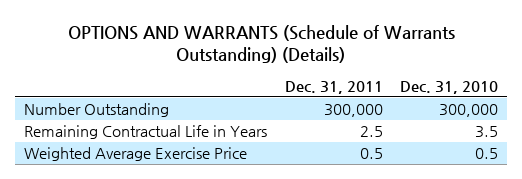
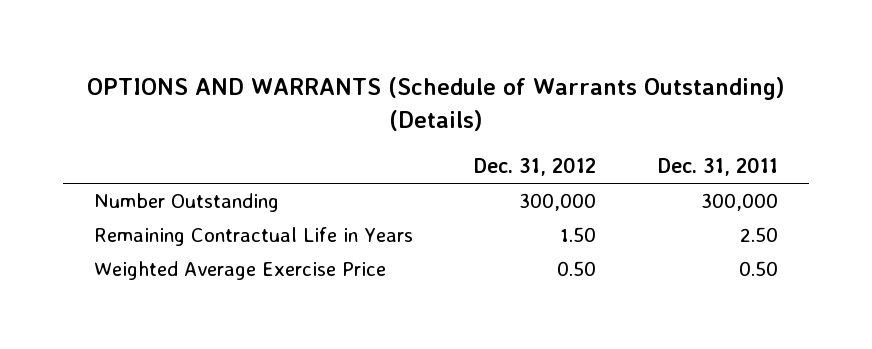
[399,80,498,94] Dec. 31, 2010 -> none
none -> [474,157,597,177] Dec. 31, 2012
[359,126,383,138] 2.5 -> [739,227,778,243] 2.50
[359,148,383,160] 0.5 -> [738,261,778,277] 0.50

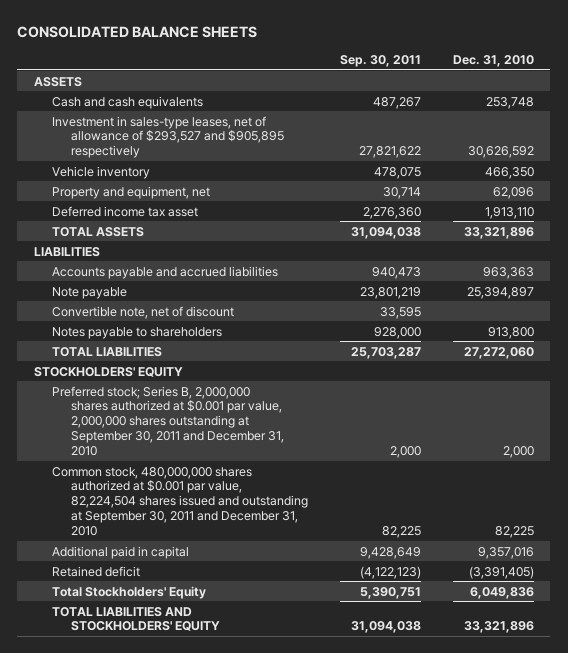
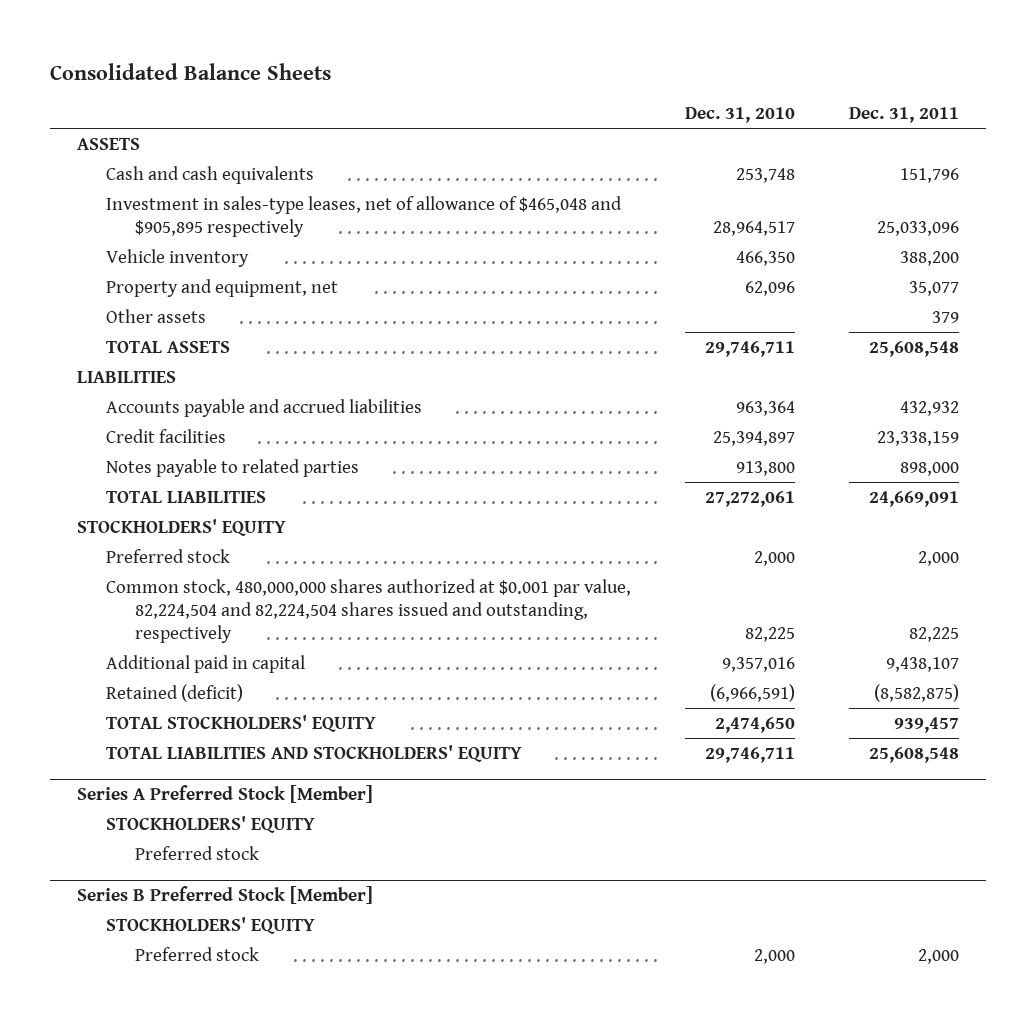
[17,25,258,38] CONSOLIDATED BALANCE SHEETS -> [49,62,331,80] Consolidated Balance Sheets
[339,55,421,68] Sep. 30, 2011 -> none
none -> [849,107,960,124] Dec. 31, 2011
[52,115,284,159] Investment in sales-type leases, net of allowance of $293,527 and $905,895 respectively -> [106,195,623,237] Investment in sales-type leases, net of allowance of $465,048 and $905,895 respectively
[468,146,535,159] 30,626,592 -> [713,220,796,236] 28,964,517
[52,205,199,217] Deferred income tax asset -> none
none -> [106,308,207,323] Other assets
[464,226,535,239] 33,321,896 -> [705,340,796,357] 29,746,711
[52,305,235,319] Convertible note, net of discount -> none
[483,266,535,279] 963,363 -> [736,400,796,416] 963,364
[52,286,128,299] Note payable -> [106,428,227,443] Credit facilities
[52,326,223,339] Notes payable to shareholders -> [106,458,360,477] Notes payable to related parties
[464,346,535,359] 27,272,060 -> [705,490,796,507] 27,272,061
[52,385,284,456] Preferred stock; Series B, 2,000,000 shares authorized at $0.001 par value, 2,000,000 shares outstanding at September 30, 2011 and December 31, 2010 -> [106,548,231,563] Preferred stock
[52,466,308,536] Common stock, 480,000,000 shares authorized at $0.001 par value, 82,224,504 shares issued and outstanding at September 30, 2011 and December 31, 2010 -> [106,578,632,643] Common stock, 480,000,000 shares authorized at $0.001 par value, 82,224,504 and 82,224,504 shares issued and outstanding, respectively
[52,565,141,577] Retained deficit -> [106,683,244,702] Retained (deficit)
[469,565,535,579] (3,391,405) -> [710,683,796,702] (6,966,591)
[52,585,207,599] Total Stockholders' Equity -> [106,714,377,732] TOTAL STOCKHOLDERS' EQUITY
[470,586,535,599] 6,049,836 -> [715,716,796,733] 2,474,650
[464,621,535,634] 33,321,896 -> [705,746,796,763] 29,746,711
none -> [76,785,373,804] Series A Preferred Stock [Member]
none -> [106,815,316,833] STOCKHOLDERS' EQUITY
none -> [135,845,260,860] Preferred stock
none -> [76,886,373,905] Series B Preferred Stock [Member]
none -> [106,916,316,934] STOCKHOLDERS' EQUITY
none -> [135,946,260,961] Preferred stock

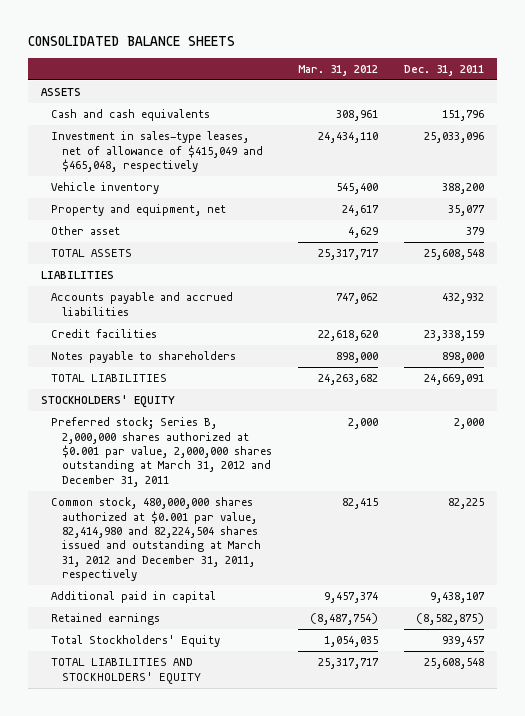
[49,62,331,80] Consolidated Balance Sheets -> [27,35,235,46] CONSOLIDATED BALANCE SHEETS
[685,107,796,124] Dec. 31, 2010 -> none
none -> [298,64,379,76] Mar. 31, 2012
[106,195,623,237] Investment in sales-type leases, net of allowance of $465,048 and $905,895 respectively -> [51,131,263,172] Investment in sales-type leases, net of allowance of $415,049 and $465,048, respectively
[106,308,207,323] Other assets -> [51,226,121,236] Other asset
[106,458,360,477] Notes payable to related parties -> [51,351,237,364] Notes payable to shareholders
[106,548,231,563] Preferred stock -> [51,417,272,487] Preferred stock; Series B, 2,000,000 shares authorized at $0.001 par value, 2,000,000 shares outstanding at March 31, 2012 and December 31, 2011
[106,578,632,643] Common stock, 480,000,000 shares authorized at $0.001 par value, 82,224,504 and 82,224,504 shares issued and outstanding, respectively -> [51,497,261,581] Common stock, 480,000,000 shares authorized at $0.001 par value, 82,414,980 and 82,224,504 shares issued and outstanding at March 31, 2012 and December 31, 2011, respectively
[106,683,244,702] Retained (deficit) -> [51,613,161,626] Retained earnings
[106,714,377,732] TOTAL STOCKHOLDERS' EQUITY -> [51,635,221,648] Total Stockholders' Equity
[76,785,373,804] Series A Preferred Stock [Member] -> none
[106,815,316,833] STOCKHOLDERS' EQUITY -> none
[135,845,260,860] Preferred stock -> none
[76,886,373,905] Series B Preferred Stock [Member] -> none
[106,916,316,934] STOCKHOLDERS' EQUITY -> none
[135,946,260,961] Preferred stock -> none

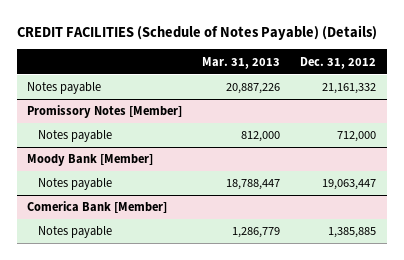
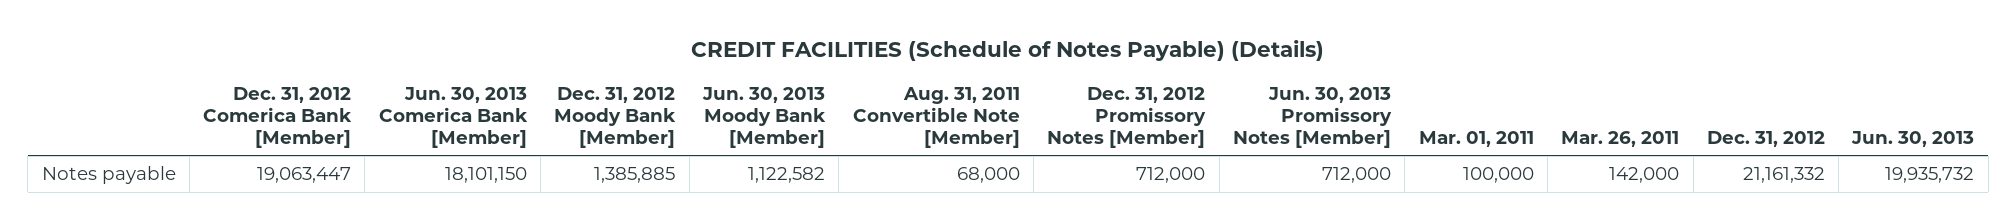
[202,56,281,69] Mar. 31, 2013 -> none
none -> [203,86,353,148] Dec. 31, 2012 Comerica Bank [Member]
none -> [378,86,528,148] Jun. 30, 2013 Comerica Bank [Member]
none -> [554,86,677,148] Dec. 31, 2012 Moody Bank [Member]
none -> [702,86,827,148] Jun. 30, 2013 Moody Bank [Member]
none -> [852,86,1020,148] Aug. 31, 2011 Convertible Note [Member]
none -> [1047,86,1207,148] Dec. 31, 2012 Promissory Notes [Member]
none -> [1232,86,1392,148] Jun. 30, 2013 Promissory Notes [Member]
none -> [1418,130,1534,147] Mar. 01, 2011
none -> [1561,130,1680,147] Mar. 26, 2011
none -> [1851,130,1975,147] Jun. 30, 2013
[27,105,183,119] Promissory Notes [Member] -> none
[37,130,112,143] Notes payable -> none
[27,154,154,167] Moody Bank [Member] -> none
[37,178,112,191] Notes payable -> none
[27,201,168,214] Comerica Bank [Member] -> none
[37,226,112,239] Notes payable -> none

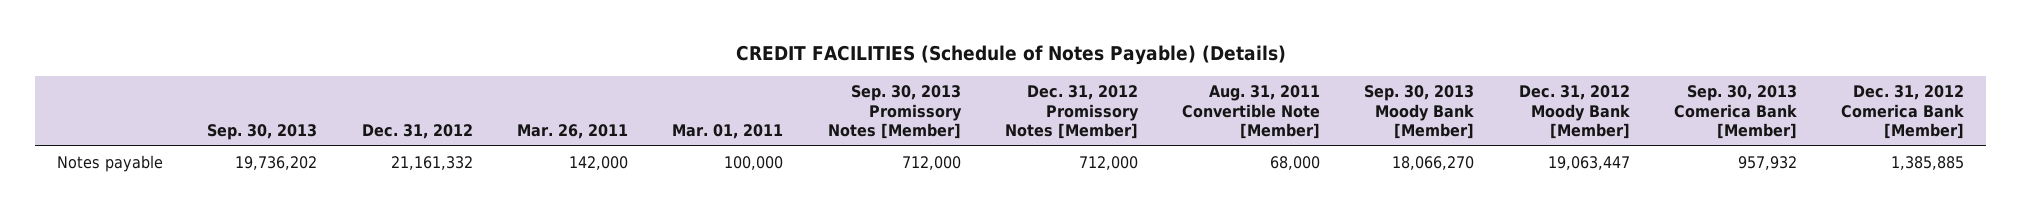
[378,86,528,148] Jun. 30, 2013 Comerica Bank [Member] -> none
[702,86,827,148] Jun. 30, 2013 Moody Bank [Member] -> none
[1232,86,1392,148] Jun. 30, 2013 Promissory Notes [Member] -> none
[1851,130,1975,147] Jun. 30, 2013 -> none
none -> [207,124,318,141] Sep. 30, 2013
none -> [827,85,962,140] Sep. 30, 2013 Promissory Notes [Member]
none -> [1364,85,1475,140] Sep. 30, 2013 Moody Bank [Member]
none -> [1673,85,1797,140] Sep. 30, 2013 Comerica Bank [Member]
[257,167,352,184] 19,063,447 -> [1891,156,1965,171] 1,385,885
[594,167,676,184] 1,385,885 -> [1547,156,1630,171] 19,063,447

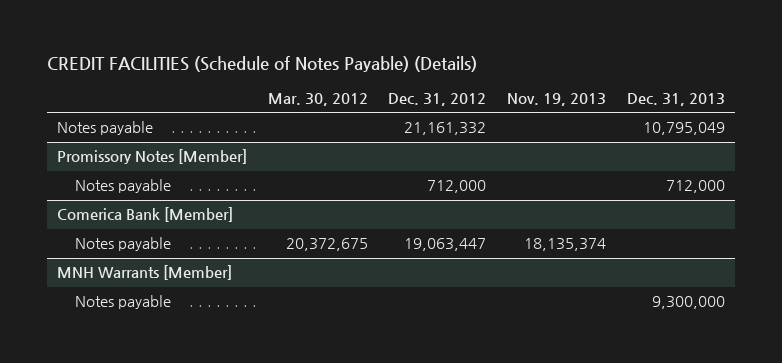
[207,124,318,141] Sep. 30, 2013 -> none
[516,124,628,140] Mar. 26, 2011 -> none
[672,124,784,140] Mar. 01, 2011 -> none
[827,85,962,140] Sep. 30, 2013 Promissory Notes [Member] -> none
[1004,85,1139,140] Dec. 31, 2012 Promissory Notes [Member] -> none
[1182,85,1321,140] Aug. 31, 2011 Convertible Note [Member] -> none
[1364,85,1475,140] Sep. 30, 2013 Moody Bank [Member] -> none
[1518,85,1630,140] Dec. 31, 2012 Moody Bank [Member] -> none
[1673,85,1797,140] Sep. 30, 2013 Comerica Bank [Member] -> none
[1841,85,1965,140] Dec. 31, 2012 Comerica Bank [Member] -> none
none -> [267,93,368,107] Mar. 30, 2012
none -> [507,93,607,107] Nov. 19, 2013
none -> [626,93,725,107] Dec. 31, 2013
none -> [56,149,247,165] Promissory Notes [Member]
none -> [75,179,172,194] Notes payable
none -> [56,207,233,223] Comerica Bank [Member]
none -> [75,237,172,252] Notes payable
none -> [56,265,232,281] MNH Warrants [Member]
none -> [75,295,172,310] Notes payable

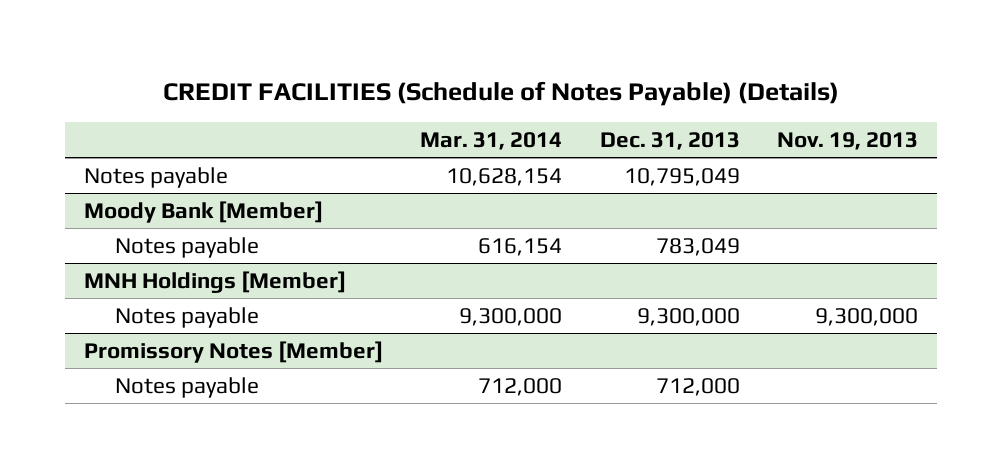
[267,93,368,107] Mar. 30, 2012 -> none
[388,93,487,107] Dec. 31, 2012 -> none
none -> [420,131,563,150] Mar. 31, 2014
none -> [83,200,323,223] Moody Bank [Member]
none -> [114,236,259,258] Notes payable
none -> [83,270,346,293] MNH Holdings [Member]
none -> [114,306,259,328] Notes payable
[56,207,233,223] Comerica Bank [Member] -> none
[75,237,172,252] Notes payable -> none
[56,265,232,281] MNH Warrants [Member] -> none
[75,295,172,310] Notes payable -> none

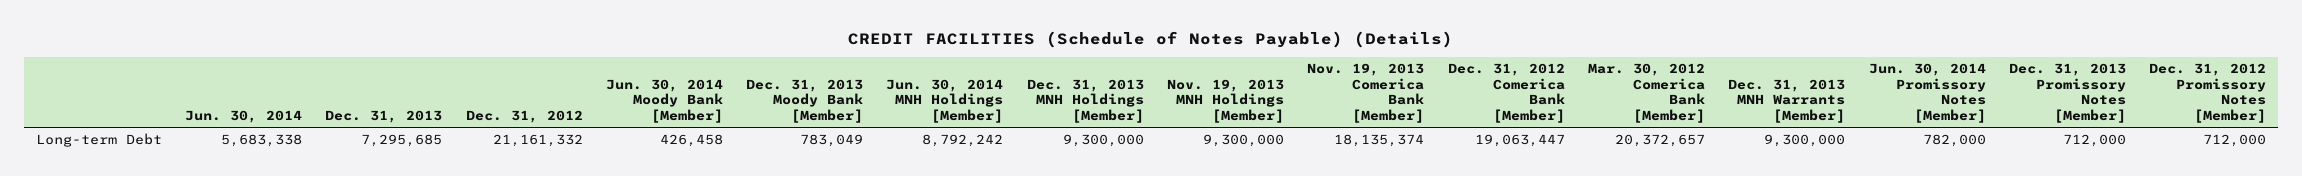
[420,131,563,150] Mar. 31, 2014 -> none
[777,131,919,150] Nov. 19, 2013 -> none
none -> [184,110,302,124] Jun. 30, 2014
none -> [465,110,583,124] Dec. 31, 2012
none -> [605,78,723,124] Jun. 30, 2014 Moody Bank [Member]
none -> [746,78,864,124] Dec. 31, 2013 Moody Bank [Member]
none -> [886,78,1004,124] Jun. 30, 2014 MNH Holdings [Member]
none -> [1026,78,1144,124] Dec. 31, 2013 MNH Holdings [Member]
none -> [1167,78,1285,124] Nov. 19, 2013 MNH Holdings [Member]
none -> [1307,63,1425,124] Nov. 19, 2013 Comerica Bank [Member]
none -> [1447,63,1565,124] Dec. 31, 2012 Comerica Bank [Member]
none -> [1588,63,1706,124] Mar. 30, 2012 Comerica Bank [Member]
none -> [1728,78,1846,124] Dec. 31, 2013 MNH Warrants [Member]
none -> [1868,63,1986,124] Jun. 30, 2014 Promissory Notes [Member]
none -> [2008,63,2126,124] Dec. 31, 2013 Promissory Notes [Member]
none -> [2149,63,2267,124] Dec. 31, 2012 Promissory Notes [Member]
[83,166,228,188] Notes payable -> none
[83,200,323,223] Moody Bank [Member] -> none
[114,236,259,258] Notes payable -> none
[83,270,346,293] MNH Holdings [Member] -> none
[114,306,259,328] Notes payable -> none
[83,340,383,363] Promissory Notes [Member] -> none
[114,376,259,398] Notes payable -> none
none -> [35,133,162,148] Long-term Debt

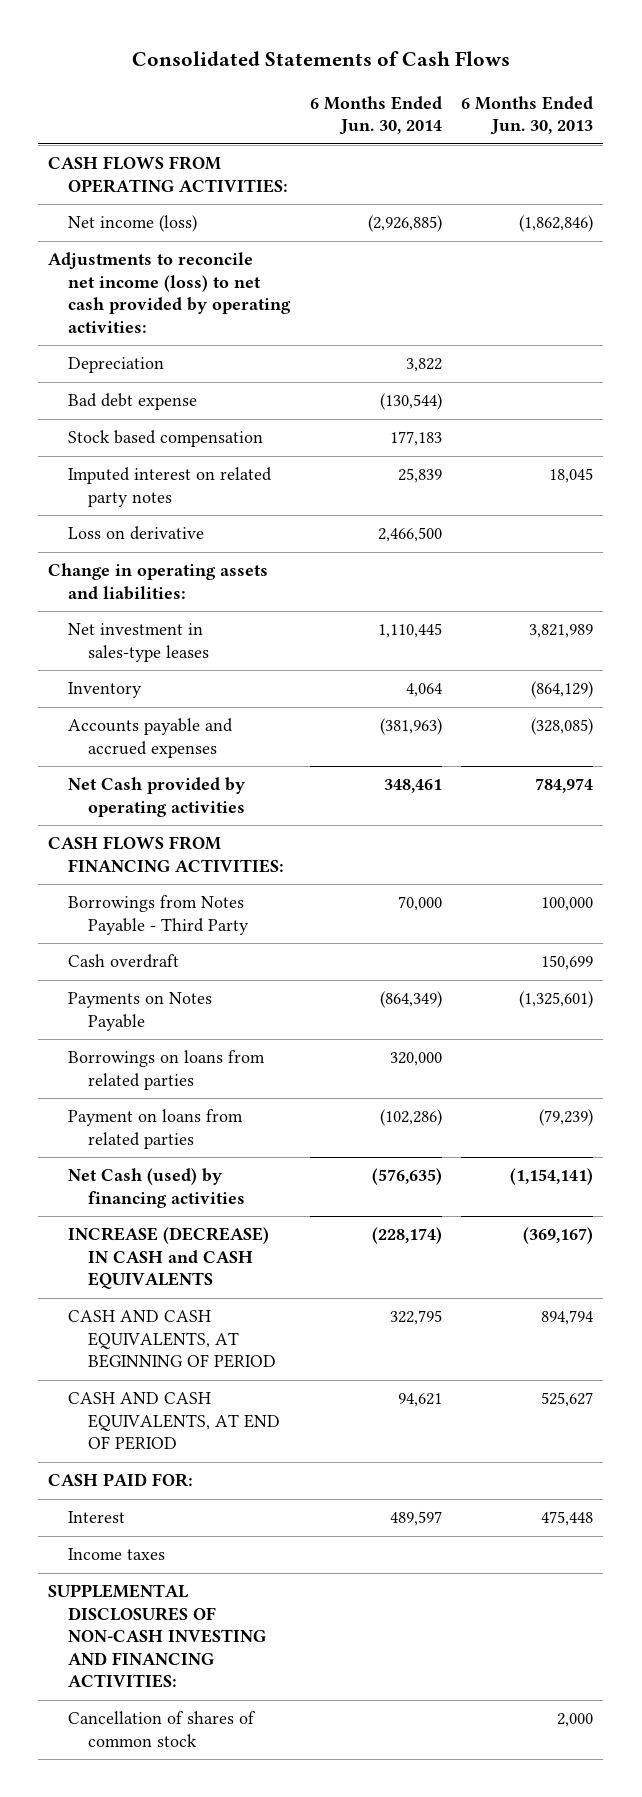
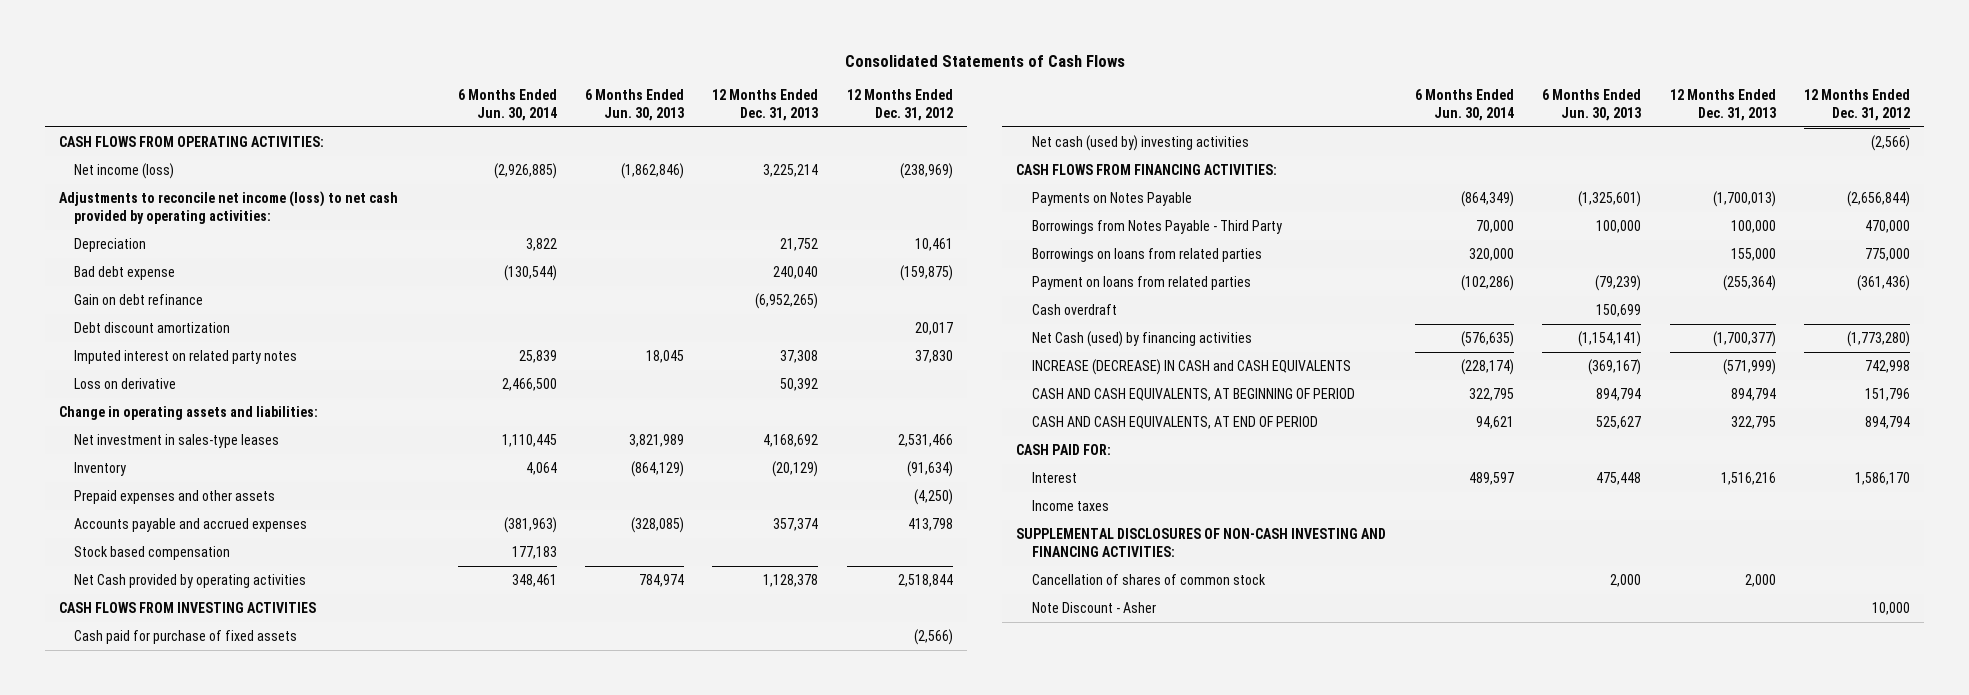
none -> [712,89,819,121] 12 Months Ended Dec. 31, 2013
none -> [846,89,953,121] 12 Months Ended Dec. 31, 2012
none -> [74,294,204,306] Gain on debt refinance
none -> [74,322,231,334] Debt discount amortization
none -> [74,490,276,505] Prepaid expenses and other assets
[67,430,263,448] Stock based compensation -> [74,546,231,561] Stock based compensation
none -> [59,602,317,614] CASH FLOWS FROM INVESTING ACTIVITIES
none -> [74,630,298,645] Cash paid for purchase of fixed assets
none -> [1031,135,1249,152] Net cash (used by) investing activities
[67,895,249,935] Borrowings from Notes Payable - Third Party -> [1031,220,1282,235] Borrowings from Notes Payable - Third Party
[67,954,179,969] Cash overdraft -> [1031,304,1117,316] Cash overdraft
none -> [1031,602,1156,614] Note Discount - Asher

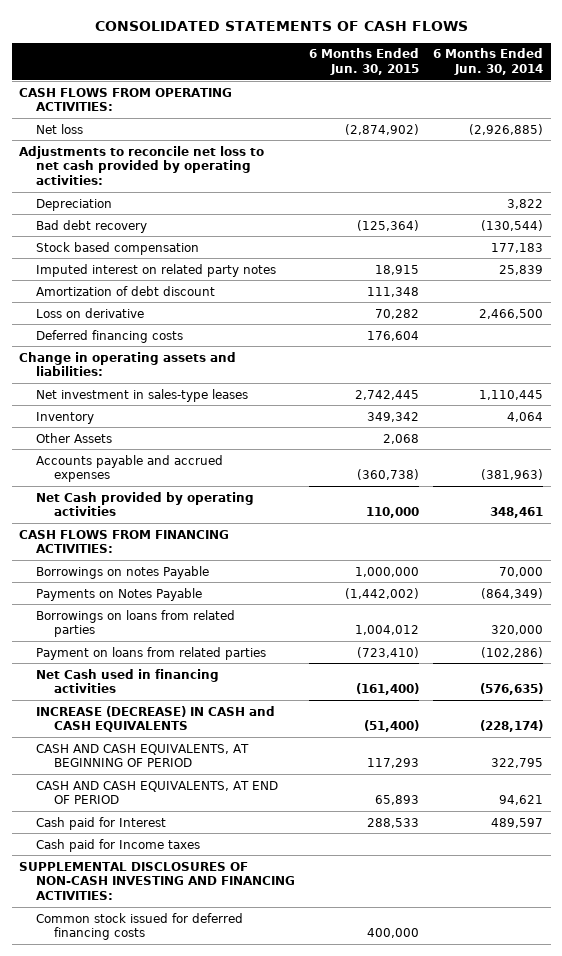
[844,55,1125,68] Consolidated Statements of Cash Flows -> [95,20,469,31] CONSOLIDATED STATEMENTS OF CASH FLOWS
[584,89,684,121] 6 Months Ended Jun. 30, 2013 -> none
[712,89,819,121] 12 Months Ended Dec. 31, 2013 -> none
[846,89,953,121] 12 Months Ended Dec. 31, 2012 -> none
none -> [309,48,420,76] 6 Months Ended Jun. 30, 2015
[74,163,175,180] Net income (loss) -> [36,123,84,134] Net loss
[59,191,399,224] Adjustments to reconcile net income (loss) to net cash provided by operating activities: -> [18,145,264,186] Adjustments to reconcile net loss to net cash provided by operating activities:
[74,294,204,306] Gain on debt refinance -> none
[74,322,231,334] Debt discount amortization -> none
[74,266,176,281] Bad debt expense -> [36,219,148,233] Bad debt recovery
[74,546,231,561] Stock based compensation -> [36,241,200,255] Stock based compensation
none -> [36,285,216,296] Amortization of debt discount
none -> [36,329,184,343] Deferred financing costs
[74,490,276,505] Prepaid expenses and other assets -> [36,432,113,443] Other Assets
[59,602,317,614] CASH FLOWS FROM INVESTING ACTIVITIES -> none
[74,630,298,645] Cash paid for purchase of fixed assets -> none
[1031,135,1249,152] Net cash (used by) investing activities -> none
none -> [36,565,210,579] Borrowings on notes Payable
[1031,220,1282,235] Borrowings from Notes Payable - Third Party -> none
[1031,304,1117,316] Cash overdraft -> none
[1031,331,1252,348] Net Cash (used) by financing activities -> [36,668,220,694] Net Cash used in financing activities
[1016,444,1112,456] CASH PAID FOR: -> none
[1031,472,1077,484] Interest -> [36,816,167,830] Cash paid for Interest
[1031,500,1109,512] Income taxes -> [36,838,201,852] Cash paid for Income taxes
[1031,574,1266,586] Cancellation of shares of common stock -> none
[1031,602,1156,614] Note Discount - Asher -> none
none -> [36,912,244,941] Common stock issued for deferred financing costs

